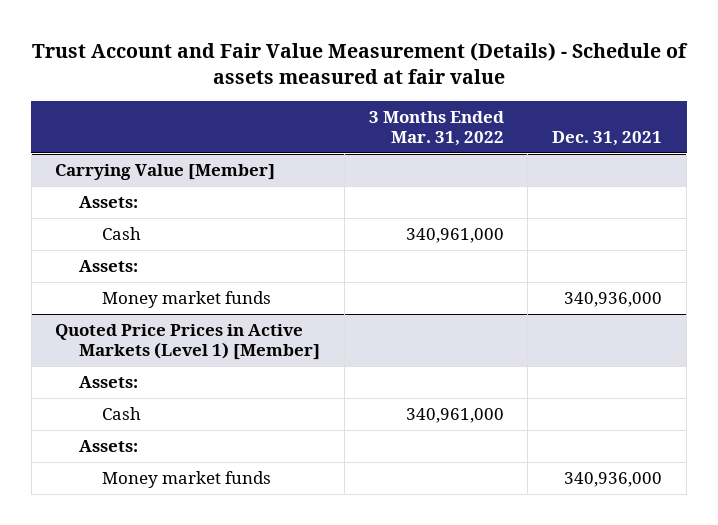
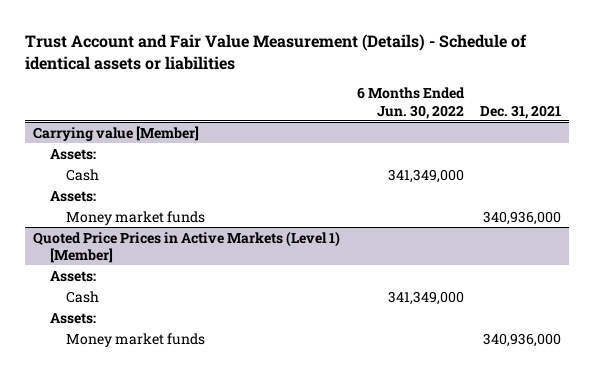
[31,41,688,85] Trust Account and Fair Value Measurement (Details) - Schedule of assets measured at fair value -> [25,34,528,70] Trust Account and Fair Value Measurement (Details) - Schedule of identical assets or liabilities
[368,111,504,146] 3 Months Ended Mar. 31, 2022 -> none
none -> [356,87,465,119] 6 Months Ended Jun. 30, 2022
[55,163,276,180] Carrying Value [Member] -> [33,125,200,141] Carrying value [Member]

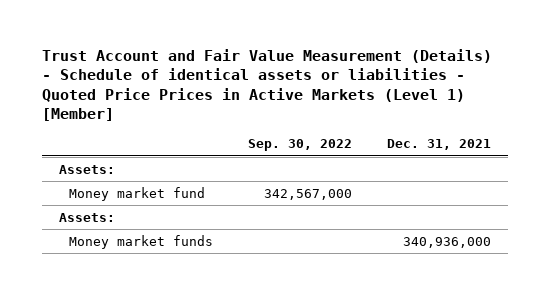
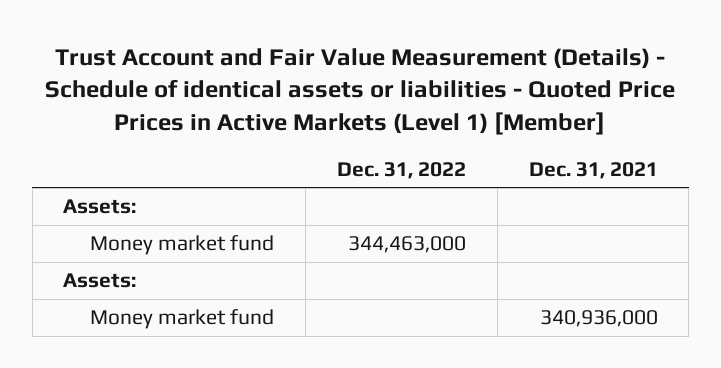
[247,138,352,151] Sep. 30, 2022 -> none
none -> [336,161,466,179] Dec. 31, 2022
[69,234,214,249] Money market funds -> [90,309,275,330] Money market fund

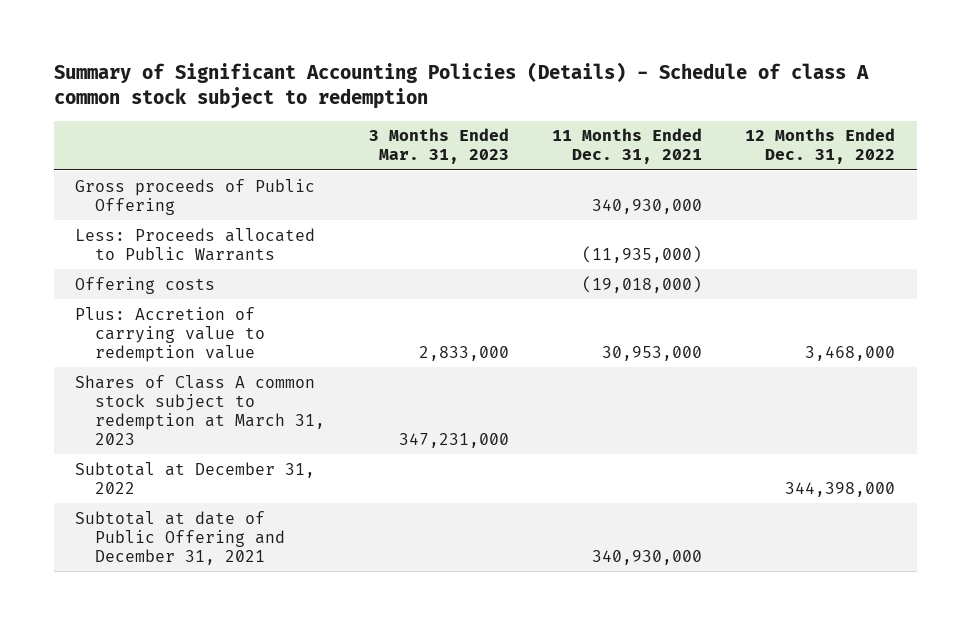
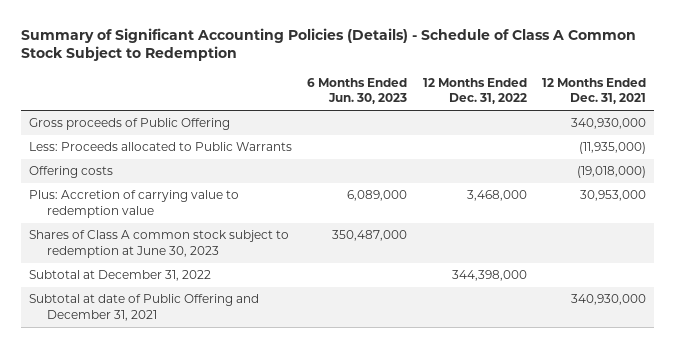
[53,62,869,110] Summary of Significant Accounting Policies (Details) - Schedule of class A common stock subject to redemption -> [21,27,637,62] Summary of Significant Accounting Policies (Details) - Schedule of Class A Common Stock Subject to Redemption
[368,128,509,165] 3 Months Ended Mar. 31, 2023 -> none
[551,128,702,165] 11 Months Ended Dec. 31, 2021 -> none
none -> [307,77,408,105] 6 Months Ended Jun. 30, 2023
none -> [541,77,646,105] 12 Months Ended Dec. 31, 2021
[75,374,326,445] Shares of Class A common stock subject to redemption at March 31, 2023 -> [28,230,289,258] Shares of Class A common stock subject to redemption at June 30, 2023

